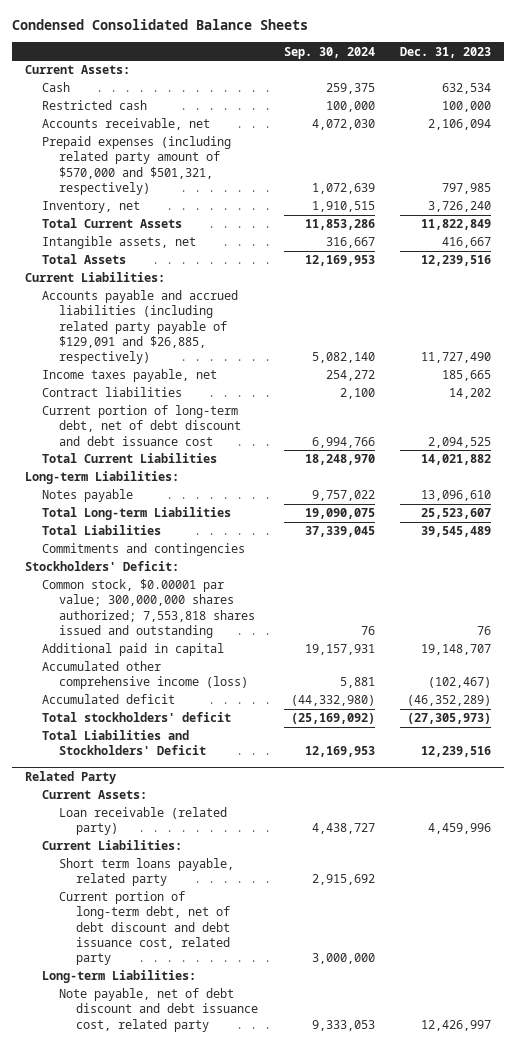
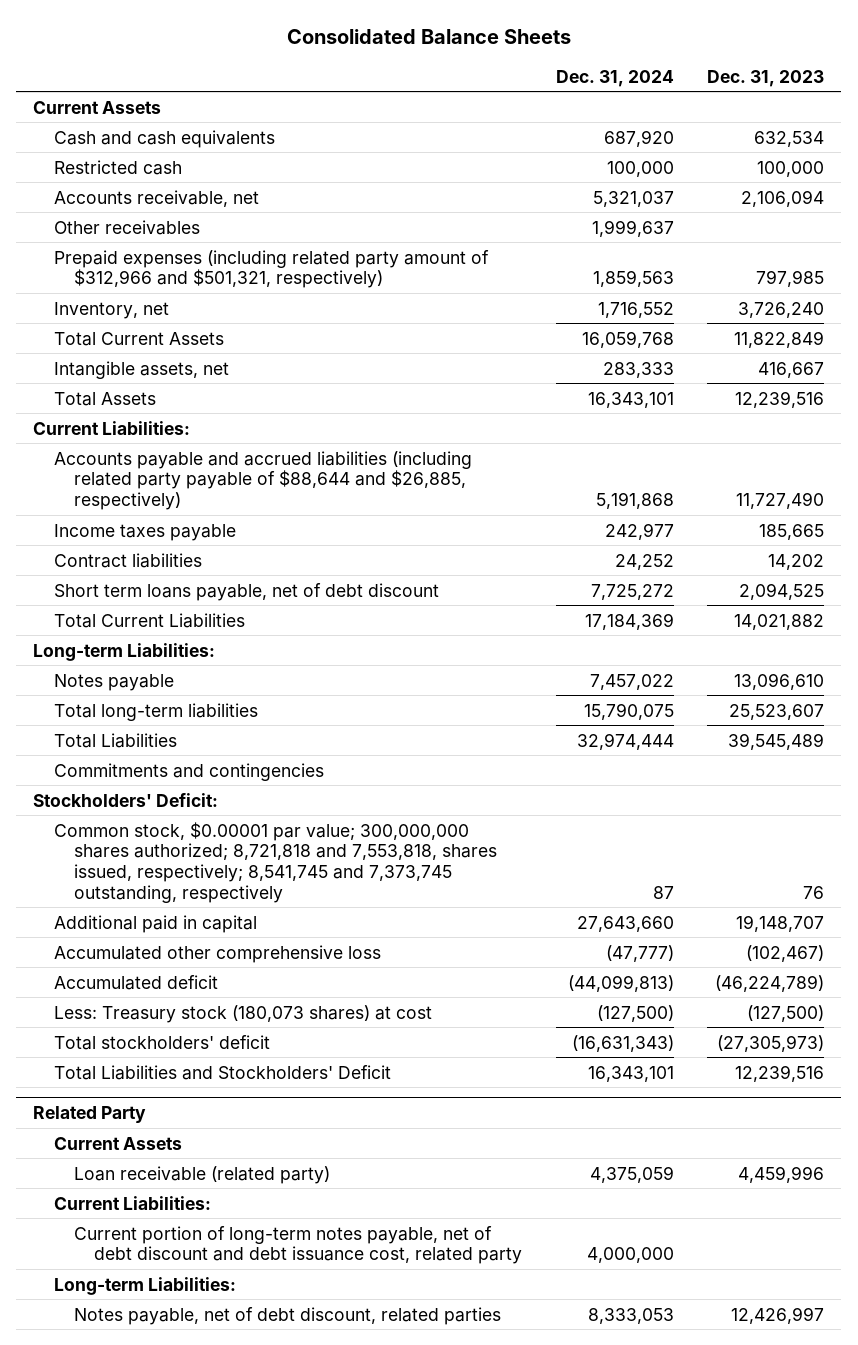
[12,19,309,31] Condensed Consolidated Balance Sheets -> [286,28,571,44] Consolidated Balance Sheets
[283,46,375,59] Sep. 30, 2024 -> none
none -> [555,69,674,87] Dec. 31, 2024
[25,65,131,75] Current Assets: -> [33,100,162,114] Current Assets
[41,82,70,93] Cash -> [53,129,275,148] Cash and cash equivalents
none -> [53,219,200,235] Other receivables
[41,136,231,195] Prepaid expenses (including related party amount of $570,000 and $501,321, respectively) -> [53,249,489,289] Prepaid expenses (including related party amount of $312,966 and $501,321, respectively)
[41,290,238,364] Accounts payable and accrued liabilities (including related party payable of $129,091 and $26,885, respectively) -> [53,450,472,510] Accounts payable and accrued liabilities (including related party payable of $88,644 and $26,885, respectively)
[41,369,217,383] Income taxes payable, net -> [53,523,236,541] Income taxes payable
[41,405,241,446] Current portion of long-term debt, net of debt discount and debt issuance cost -> [53,582,439,601] Short term loans payable, net of debt discount
[41,507,231,521] Total Long-term Liabilities -> [53,702,258,721] Total long-term liabilities
[41,579,255,638] Common stock, $0.00001 par value; 300,000,000 shares authorized; 7,553,818 shares issued and outstanding -> [53,821,497,903] Common stock, $0.00001 par value; 300,000,000 shares authorized; 8,721,818 and 7,553,818, shares issued, respectively; 8,541,745 and 7,373,745 outstanding, respectively
[41,661,248,690] Accumulated other comprehensive income (loss) -> [53,944,381,963] Accumulated other comprehensive loss
[407,695,492,707] (46,352,289) -> [715,974,825,992] (46,224,789)
none -> [53,1004,432,1023] Less: Treasury stock (180,073 shares) at cost
[41,790,147,800] Current Assets: -> [53,1136,182,1150] Current Assets
[58,858,234,887] Short term loans payable, related party -> none
[58,891,230,965] Current portion of long-term debt, net of debt discount and debt issuance cost, related party -> [73,1225,522,1265] Current portion of long-term notes payable, net of debt discount and debt issuance cost, related party
[58,988,258,1032] Note payable, net of debt discount and debt issuance cost, related party -> [73,1306,501,1325] Notes payable, net of debt discount, related parties

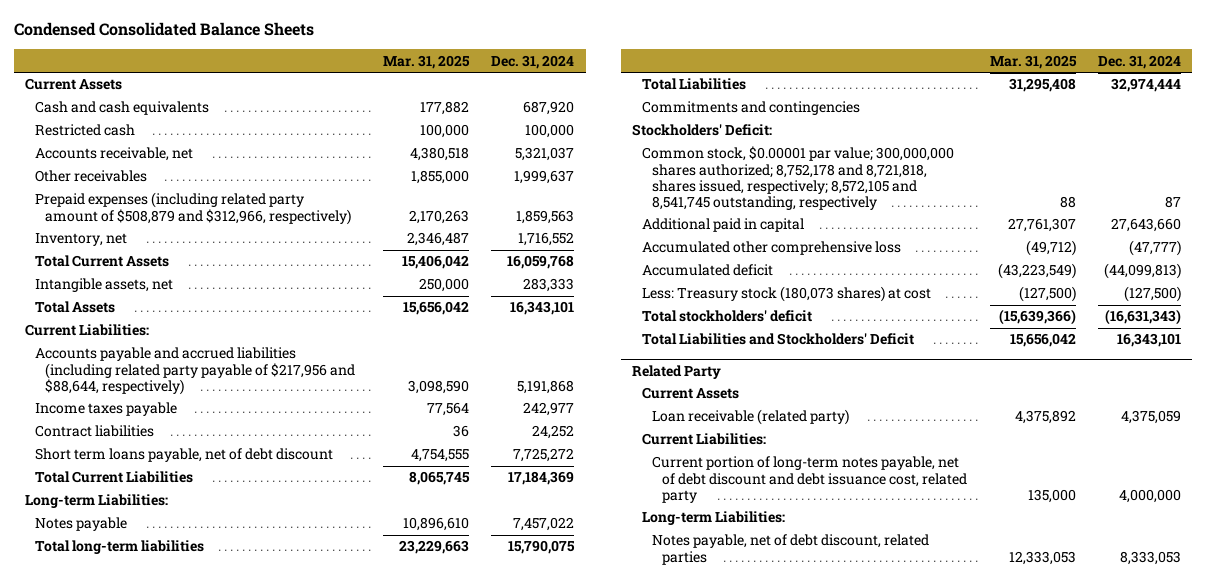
[286,28,571,44] Consolidated Balance Sheets -> [13,22,314,37] Condensed Consolidated Balance Sheets
[707,69,825,87] Dec. 31, 2023 -> none
none -> [382,54,470,69] Mar. 31, 2025
[53,249,489,289] Prepaid expenses (including related party amount of $312,966 and $501,321, respectively) -> [34,192,352,225] Prepaid expenses (including related party amount of $508,879 and $312,966, respectively)
[53,450,472,510] Accounts payable and accrued liabilities (including related party payable of $88,644 and $26,885, respectively) -> [34,347,356,395] Accounts payable and accrued liabilities (including related party payable of $217,956 and $88,644, respectively)
[53,821,497,903] Common stock, $0.00001 par value; 300,000,000 shares authorized; 8,721,818 and 7,553,818, shares issued, respectively; 8,541,745 and 7,373,745 outstanding, respectively -> [641,146,954,211] Common stock, $0.00001 par value; 300,000,000 shares authorized; 8,752,178 and 8,721,818, shares issued, respectively; 8,572,105 and 8,541,745 outstanding, respectively

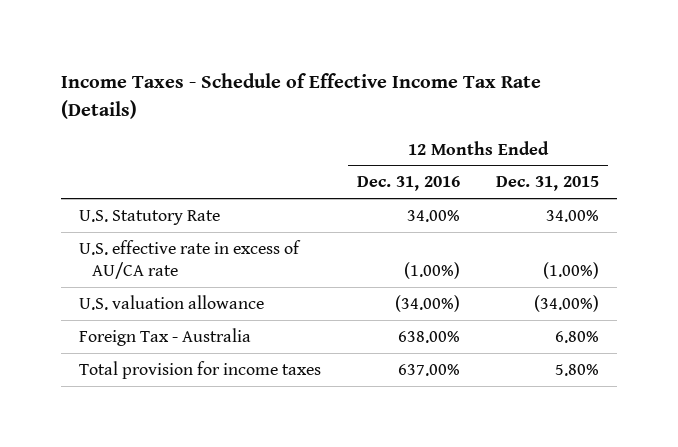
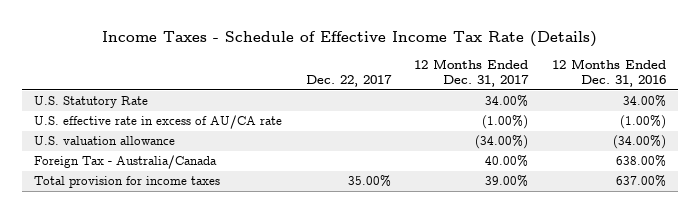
[495,176,599,192] Dec. 31, 2015 -> none
none -> [305,74,392,87] Dec. 22, 2017
none -> [414,58,530,87] 12 Months Ended Dec. 31, 2017
[78,327,251,346] Foreign Tax - Australia -> [34,155,218,170] Foreign Tax - Australia/Canada

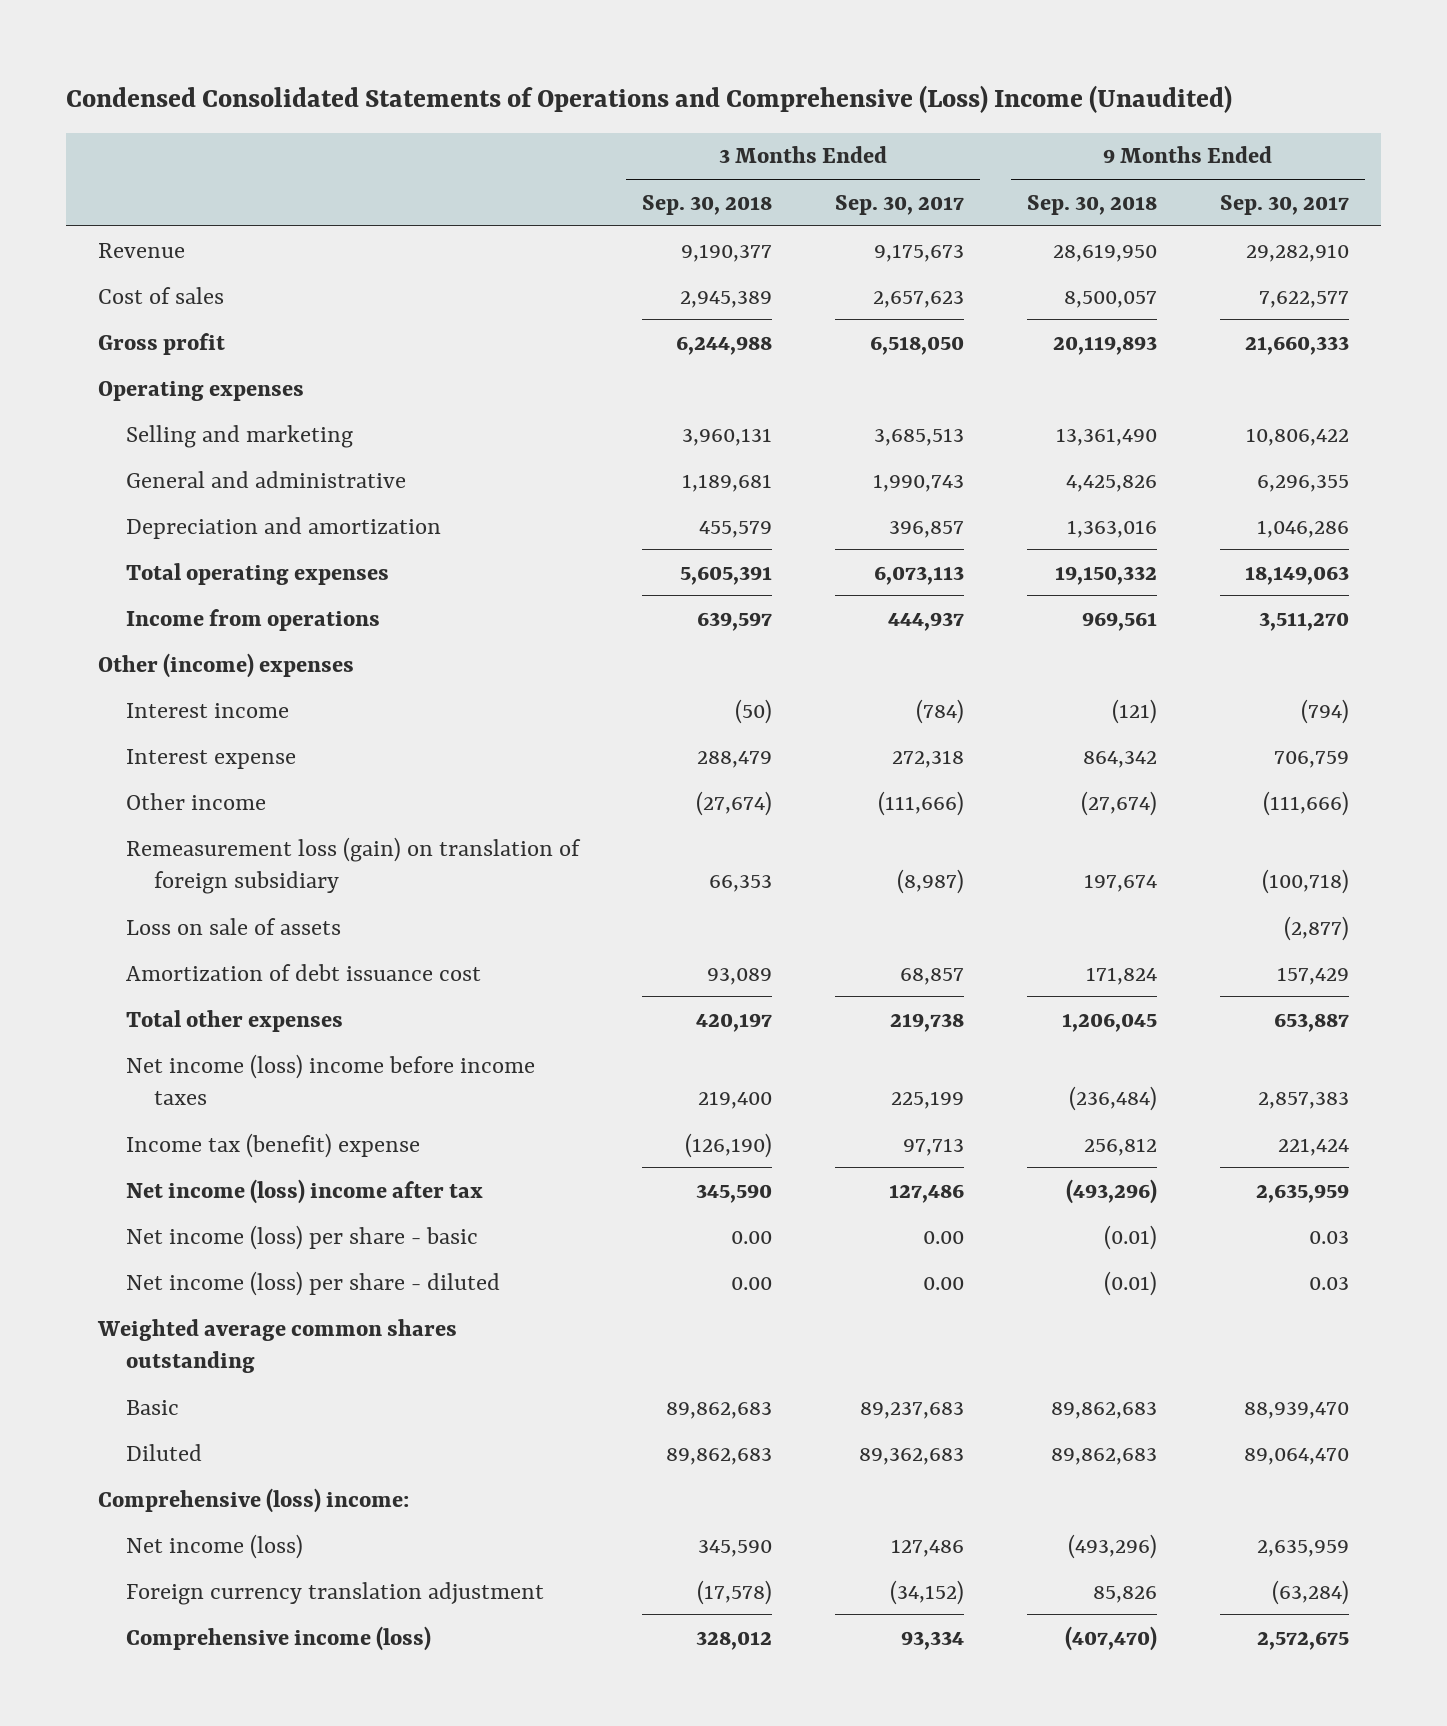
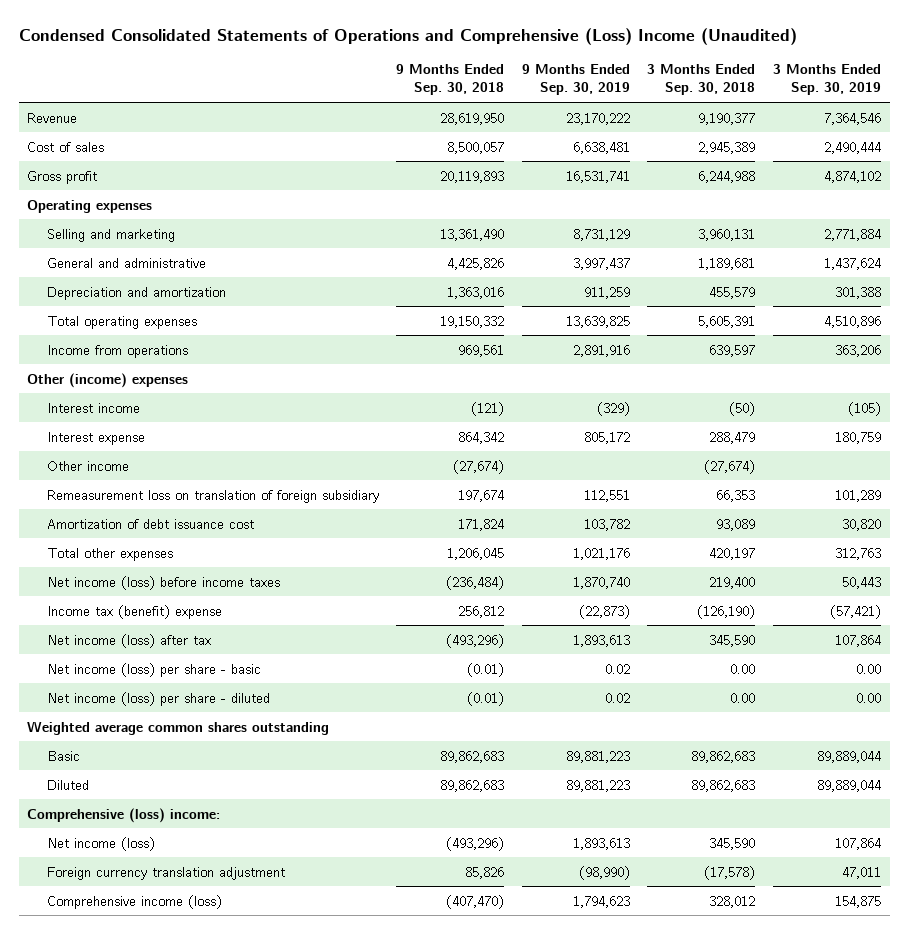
[835,194,965,215] Sep. 30, 2017 -> none
[1220,194,1350,215] Sep. 30, 2017 -> none
none -> [521,64,630,96] 9 Months Ended Sep. 30, 2019
none -> [773,64,882,96] 3 Months Ended Sep. 30, 2019
[126,917,342,935] Loss on sale of assets -> none
[126,836,582,894] Remeasurement loss (gain) on translation of foreign subsidiary -> [46,489,379,503] Remeasurement loss on translation of foreign subsidiary
[126,1053,536,1105] Net income (loss) income before income taxes -> [46,575,280,590] Net income (loss) before income taxes
[126,1178,484,1204] Net income (loss) income after tax -> [46,633,211,648] Net income (loss) after tax

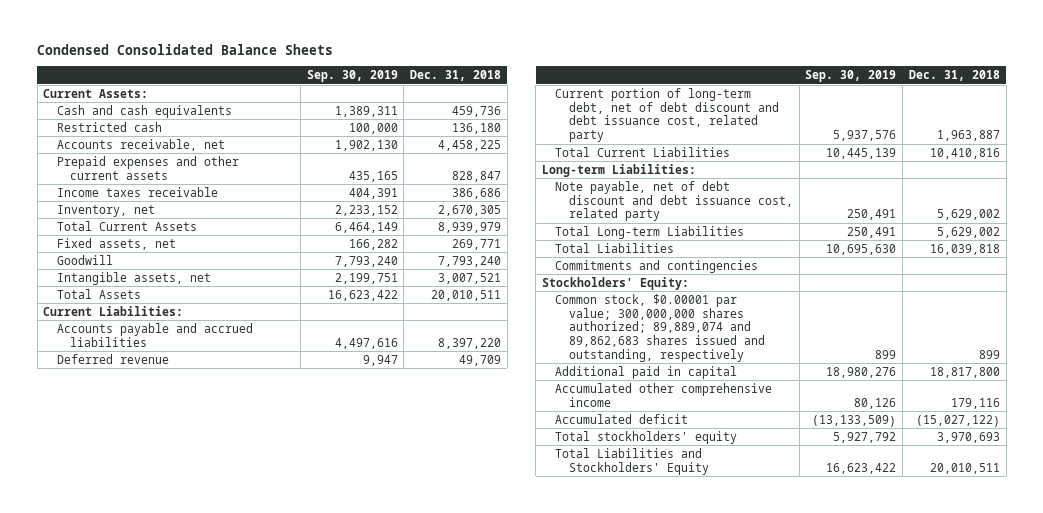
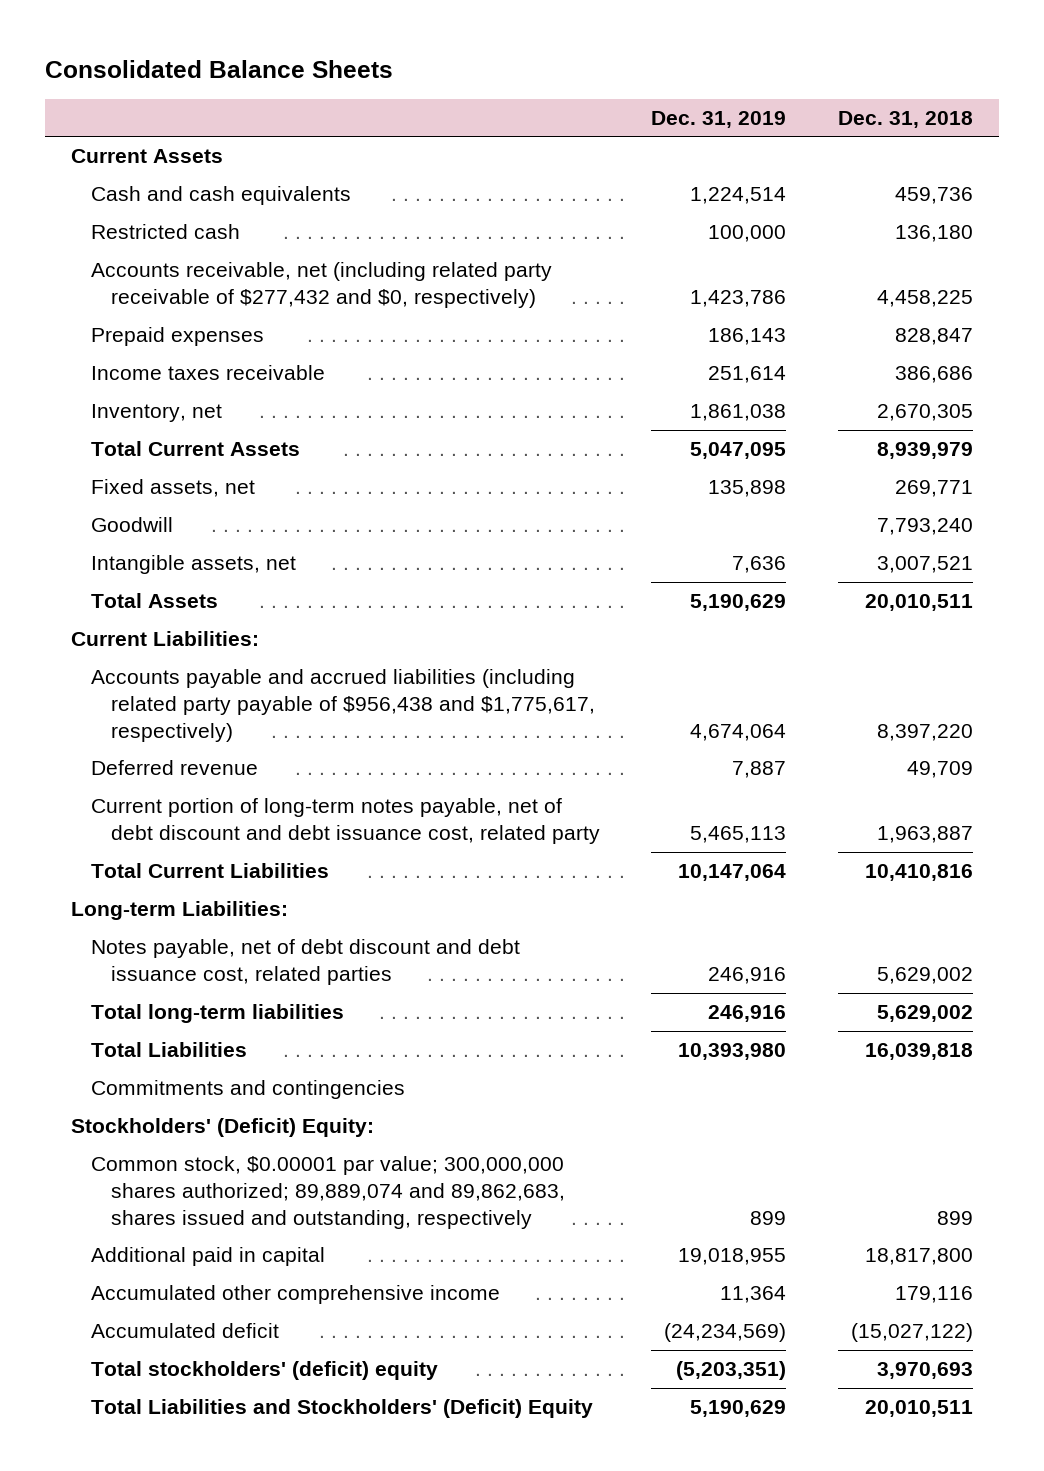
[37,43,334,55] Condensed Consolidated Balance Sheets -> [44,59,393,78] Consolidated Balance Sheets
[306,70,398,83] Sep. 30, 2019 -> none
none -> [651,110,787,128] Dec. 31, 2019
[43,88,149,98] Current Assets: -> [70,149,223,164] Current Assets
[56,138,225,151] Accounts receivable, net -> [90,262,552,309] Accounts receivable, net (including related party receivable of $277,432 and $0, respectively)
[56,155,239,180] Prepaid expenses and other current assets -> [90,327,264,347] Prepaid expenses
[56,322,253,347] Accounts payable and accrued liabilities -> [90,669,595,742] Accounts payable and accrued liabilities (including related party payable of $956,438 and $1,775,617, respectively)
[555,87,779,143] Current portion of long-term debt, net of debt discount and debt issuance cost, related party -> [90,798,600,845] Current portion of long-term notes payable, net of debt discount and debt issuance cost, related party
[555,180,793,222] Note payable, net of debt discount and debt issuance cost, related party -> [90,939,520,986] Notes payable, net of debt discount and debt issuance cost, related parties
[555,225,745,239] Total Long-term Liabilities -> [90,1004,344,1024] Total long-term liabilities
[542,276,690,290] Stockholders' Equity: -> [70,1118,374,1138] Stockholders' (Deficit) Equity:
[555,293,765,362] Common stock, $0.00001 par value; 300,000,000 shares authorized; 89,889,074 and 89,862,683 shares issued and outstanding, respectively -> [90,1156,565,1229] Common stock, $0.00001 par value; 300,000,000 shares authorized; 89,889,074 and 89,862,683, shares issued and outstanding, respectively
[555,430,738,444] Total stockholders' equity -> [90,1361,438,1381] Total stockholders' (deficit) equity
[555,447,709,475] Total Liabilities and Stockholders' Equity -> [90,1399,593,1419] Total Liabilities and Stockholders' (Deficit) Equity

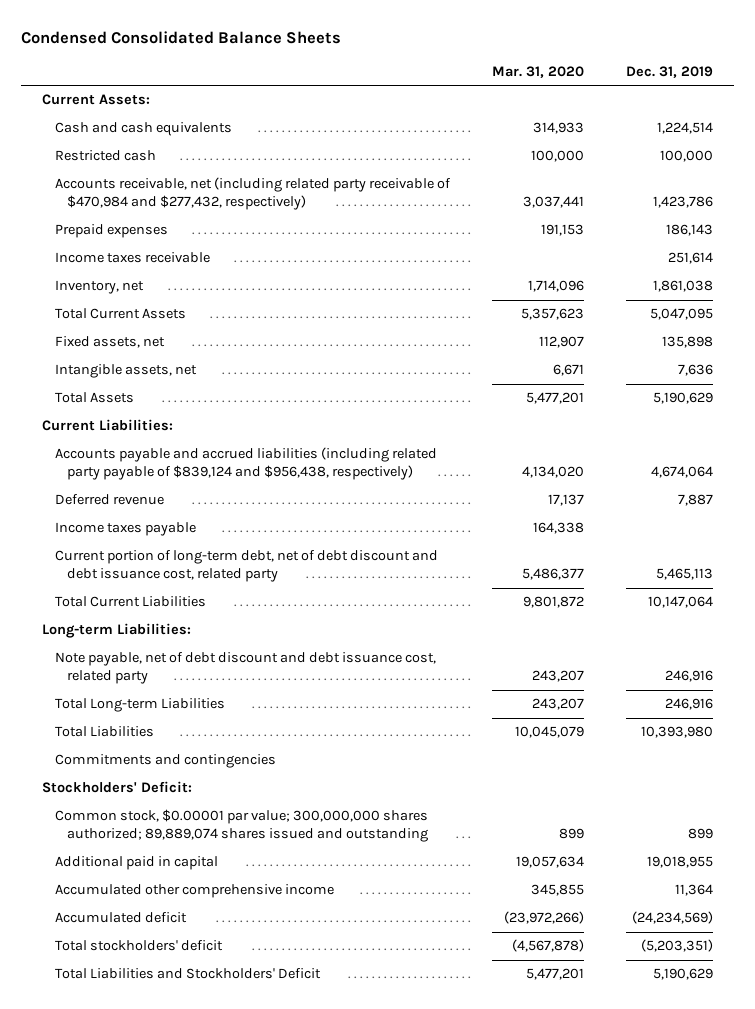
[44,59,393,78] Consolidated Balance Sheets -> [20,31,341,45] Condensed Consolidated Balance Sheets
[838,110,974,128] Dec. 31, 2018 -> none
none -> [491,65,584,78] Mar. 31, 2020
[70,149,223,164] Current Assets -> [42,94,151,106] Current Assets:
[90,262,552,309] Accounts receivable, net (including related party receivable of $277,432 and $0, respectively) -> [54,177,451,211] Accounts receivable, net (including related party receivable of $470,984 and $277,432, respectively)
[90,517,173,533] Goodwill -> none
[90,669,595,742] Accounts payable and accrued liabilities (including related party payable of $956,438 and $1,775,617, respectively) -> [54,447,437,481] Accounts payable and accrued liabilities (including related party payable of $839,124 and $956,438, respectively)
none -> [54,522,196,537] Income taxes payable
[90,798,600,845] Current portion of long-term notes payable, net of debt discount and debt issuance cost, related party -> [54,550,438,583] Current portion of long-term debt, net of debt discount and debt issuance cost, related party
[90,939,520,986] Notes payable, net of debt discount and debt issuance cost, related parties -> [54,652,436,685] Note payable, net of debt discount and debt issuance cost, related party
[90,1004,344,1024] Total long-term liabilities -> [54,698,225,713] Total Long-term Liabilities
[70,1118,374,1138] Stockholders' (Deficit) Equity: -> [42,781,193,794] Stockholders' Deficit:
[90,1156,565,1229] Common stock, $0.00001 par value; 300,000,000 shares authorized; 89,889,074 and 89,862,683, shares issued and outstanding, respectively -> [54,809,429,843] Common stock, $0.00001 par value; 300,000,000 shares authorized; 89,889,074 shares issued and outstanding
[90,1361,438,1381] Total stockholders' (deficit) equity -> [54,940,223,952] Total stockholders' deficit
[90,1399,593,1419] Total Liabilities and Stockholders' (Deficit) Equity -> [54,968,321,980] Total Liabilities and Stockholders' Deficit

